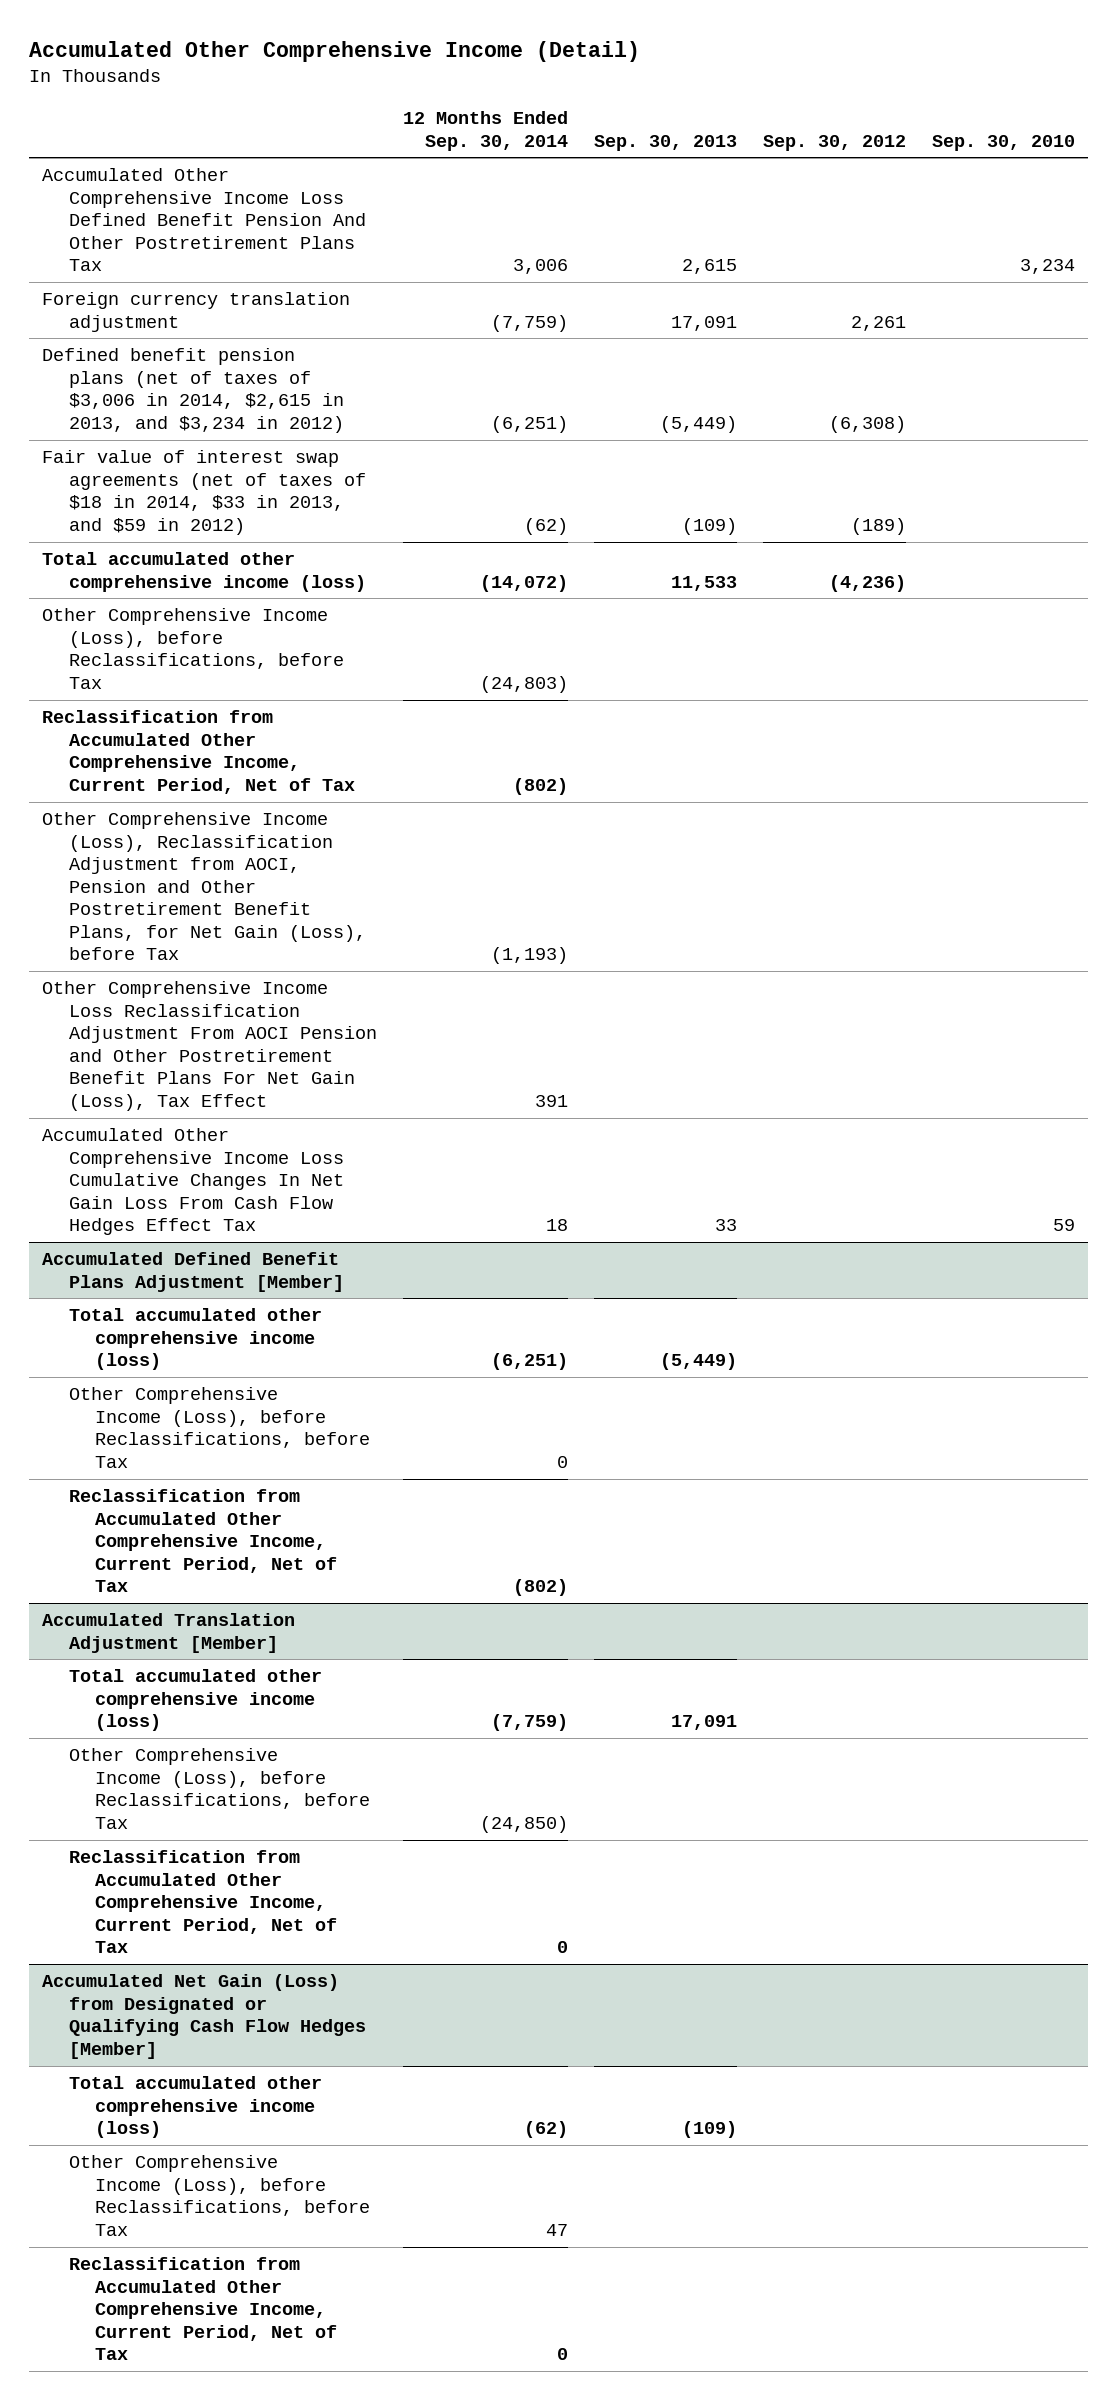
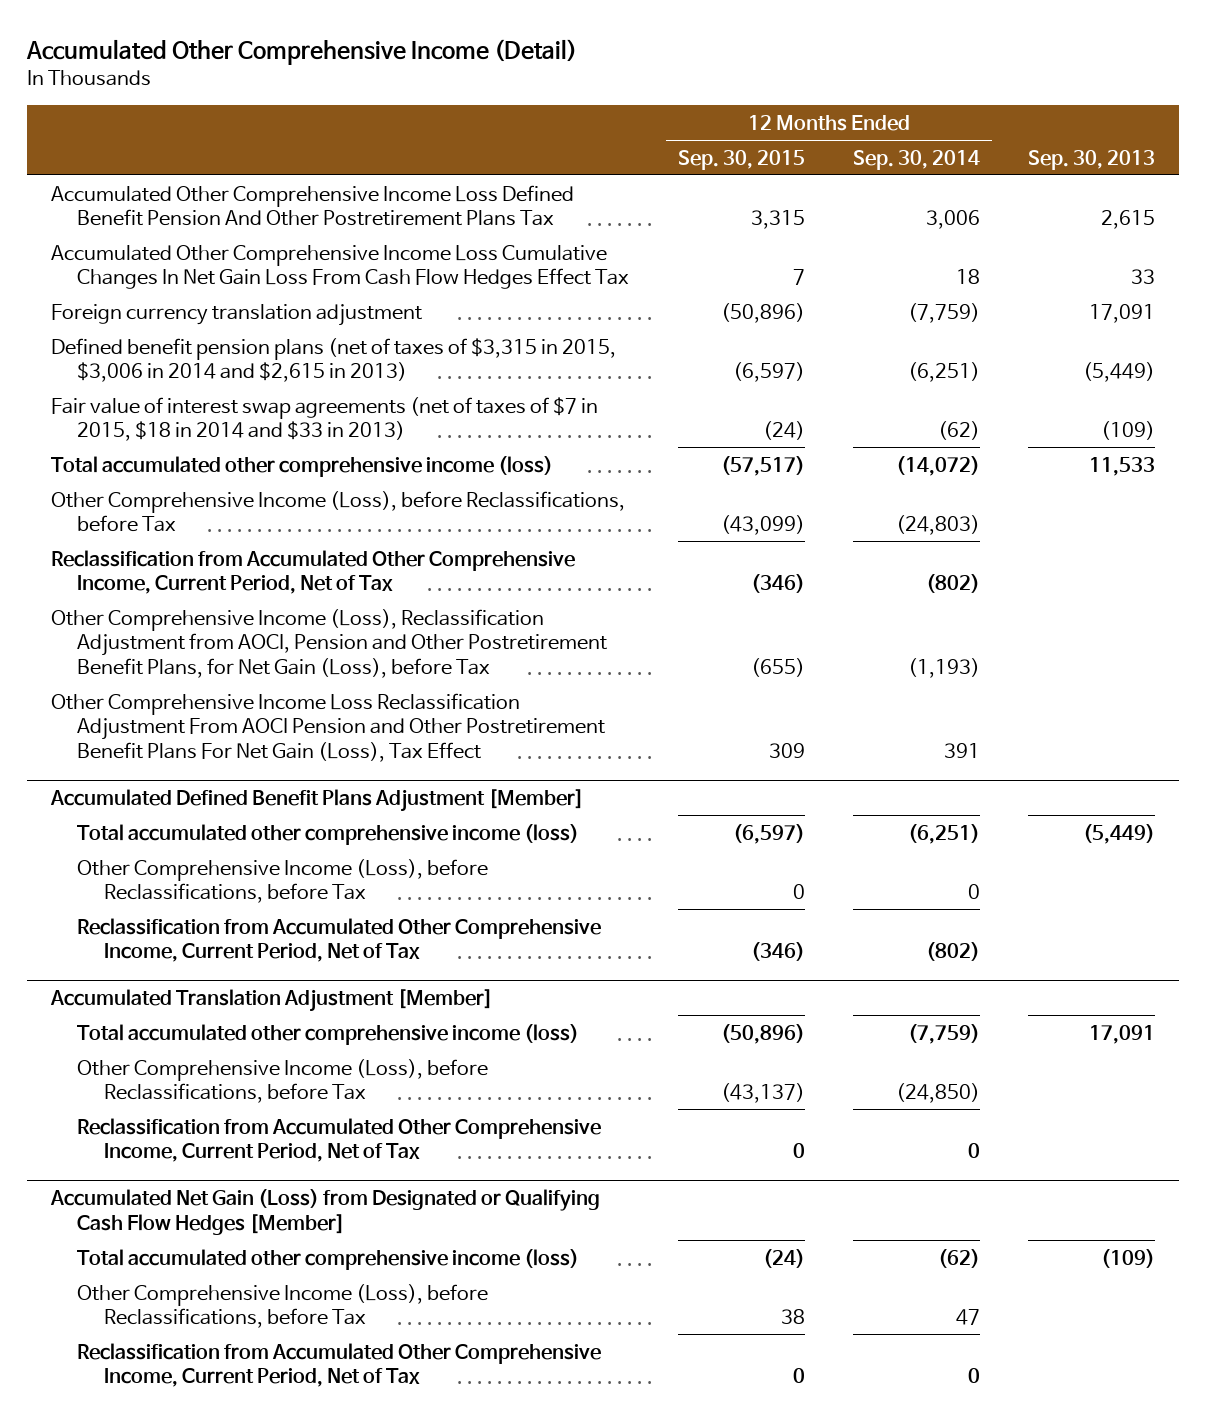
[762,134,906,151] Sep. 30, 2012 -> none
[931,134,1075,151] Sep. 30, 2010 -> none
none -> [677,149,805,170] Sep. 30, 2015
[41,1128,344,1236] Accumulated Other Comprehensive Income Loss Cumulative Changes In Net Gain Loss From Cash Flow Hedges Effect Tax -> [51,244,630,290] Accumulated Other Comprehensive Income Loss Cumulative Changes In Net Gain Loss From Cash Flow Hedges Effect Tax
[41,348,344,433] Defined benefit pension plans (net of taxes of $3,006 in 2014, $2,615 in 2013, and $3,234 in 2012) -> [51,337,617,383] Defined benefit pension plans (net of taxes of $3,315 in 2015, $3,006 in 2014 and $2,615 in 2013)
[41,450,366,535] Fair value of interest swap agreements (net of taxes of $18 in 2014, $33 in 2013, and $59 in 2012) -> [51,396,599,442] Fair value of interest swap agreements (net of taxes of $7 in 2015, $18 in 2014 and $33 in 2013)

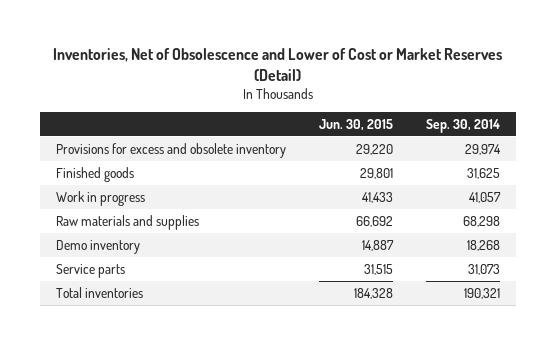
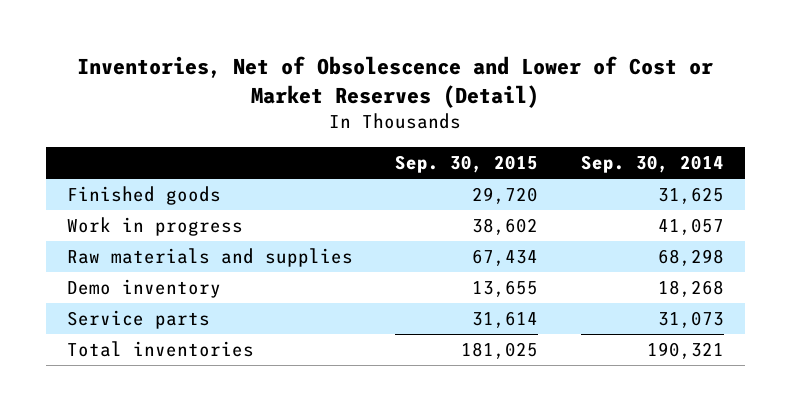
[318,118,393,131] Jun. 30, 2015 -> none
none -> [395,155,539,174] Sep. 30, 2015
[56,142,287,158] Provisions for excess and obsolete inventory -> none

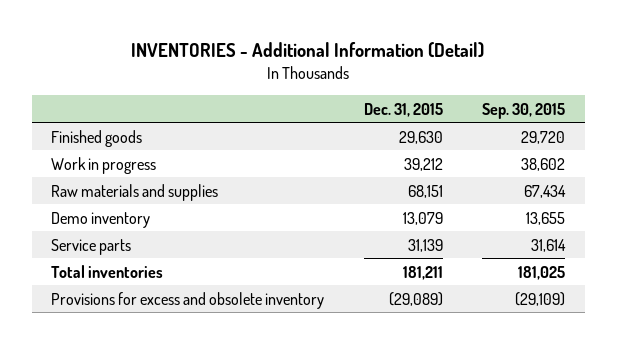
[77,56,714,109] Inventories, Net of Obsolescence and Lower of Cost or Market Reserves (Detail) -> [131,41,485,58] INVENTORIES - Additional Information (Detail)
[580,155,724,174] Sep. 30, 2014 -> none
none -> [363,102,443,117] Dec. 31, 2015
none -> [51,291,325,309] Provisions for excess and obsolete inventory

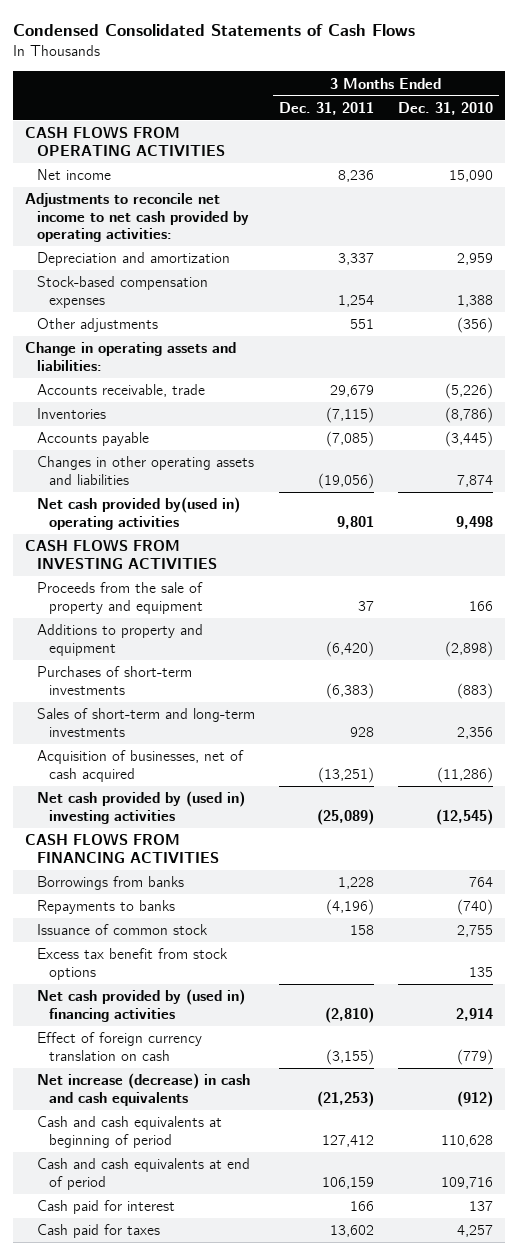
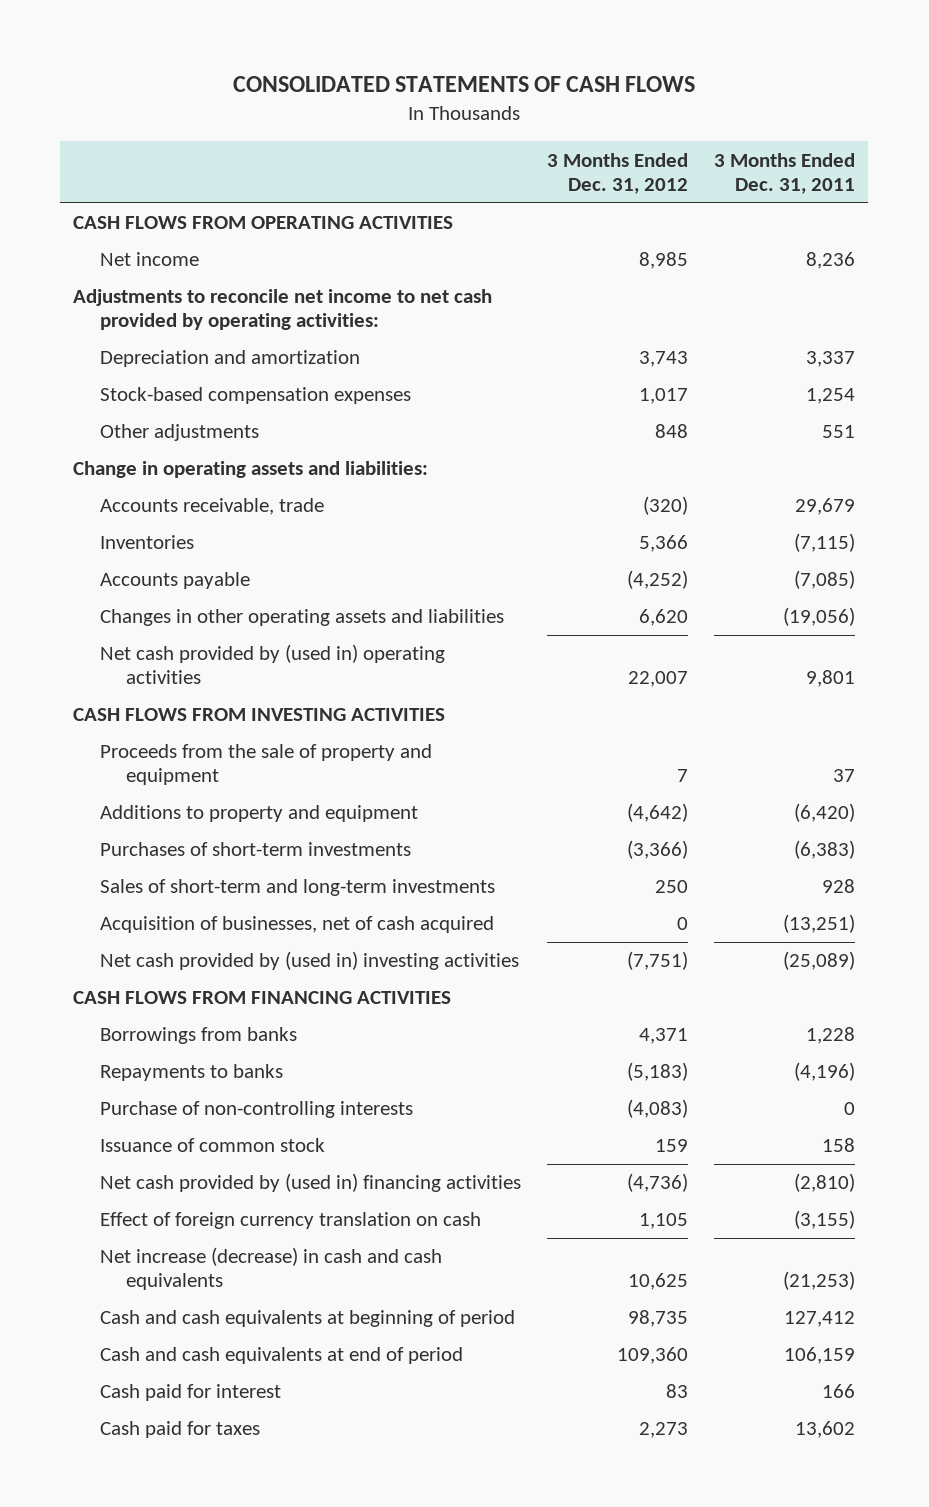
[13,24,416,37] Condensed Consolidated Statements of Cash Flows -> [233,76,696,93] CONSOLIDATED STATEMENTS OF CASH FLOWS
[397,101,493,115] Dec. 31, 2010 -> none
none -> [546,152,688,194] 3 Months Ended Dec. 31, 2012
[37,497,241,530] Net cash provided by(used in) operating activities -> [99,644,445,685] Net cash provided by (used in) operating activities
none -> [99,1101,413,1119] Purchase of non-controlling interests
[37,948,229,980] Excess tax benefit from stock options -> none

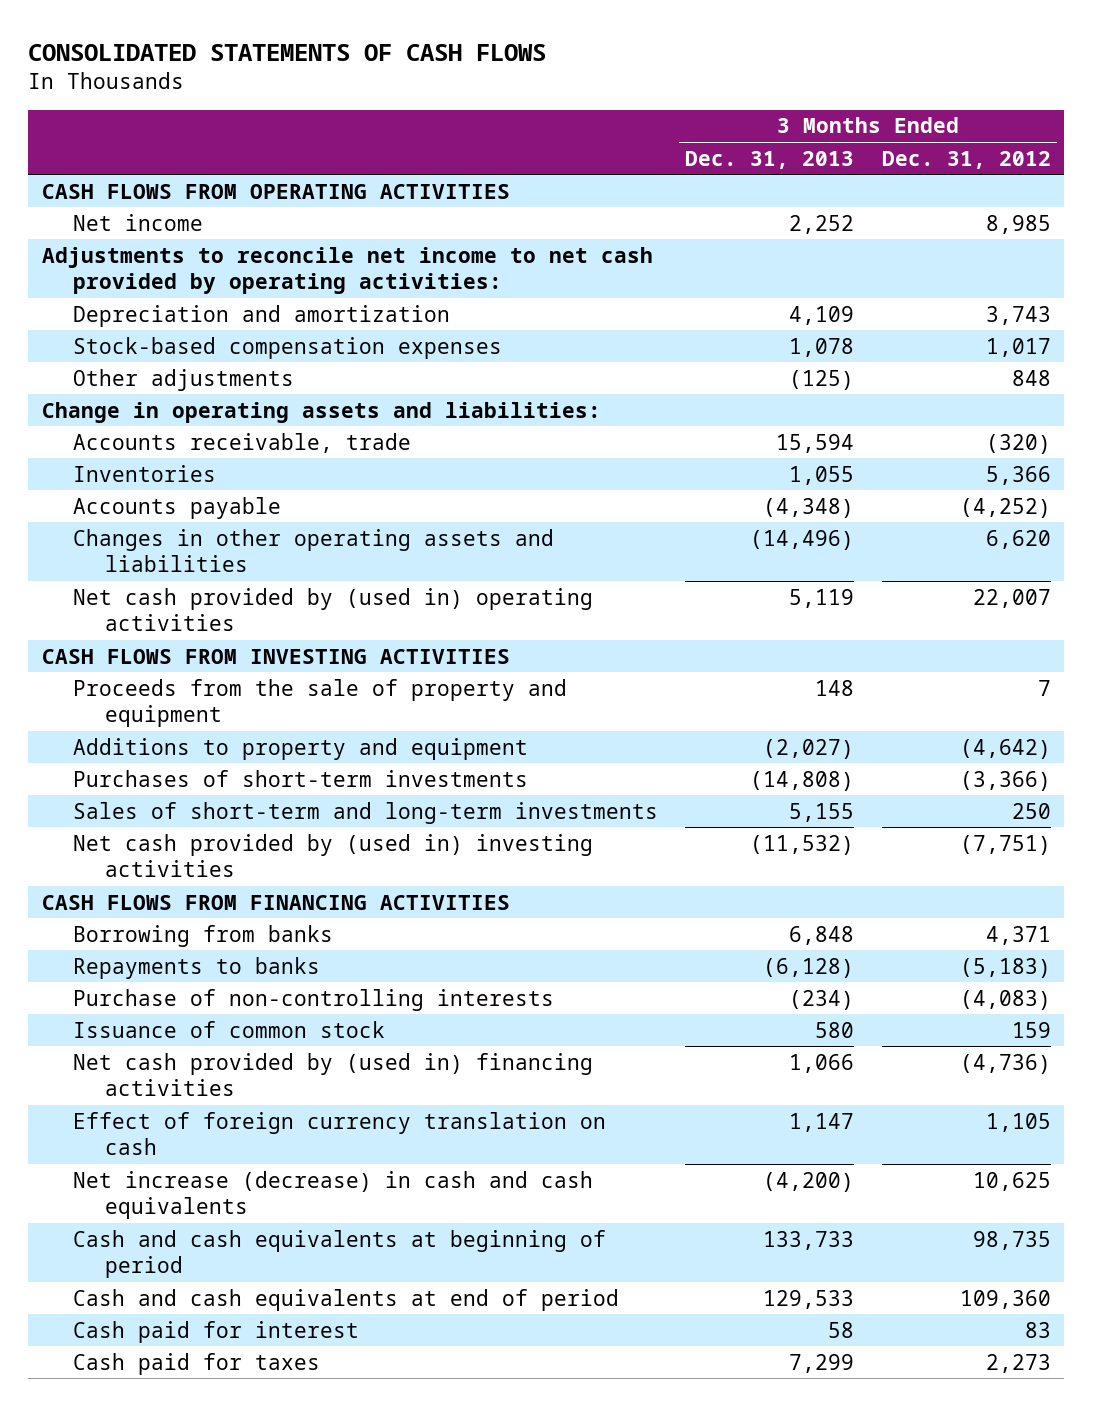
[714,152,856,194] 3 Months Ended Dec. 31, 2011 -> none
none -> [685,150,855,169] Dec. 31, 2013
[99,916,494,934] Acquisition of businesses, net of cash acquired -> none
[99,1027,297,1045] Borrowings from banks -> [73,924,334,947] Borrowing from banks

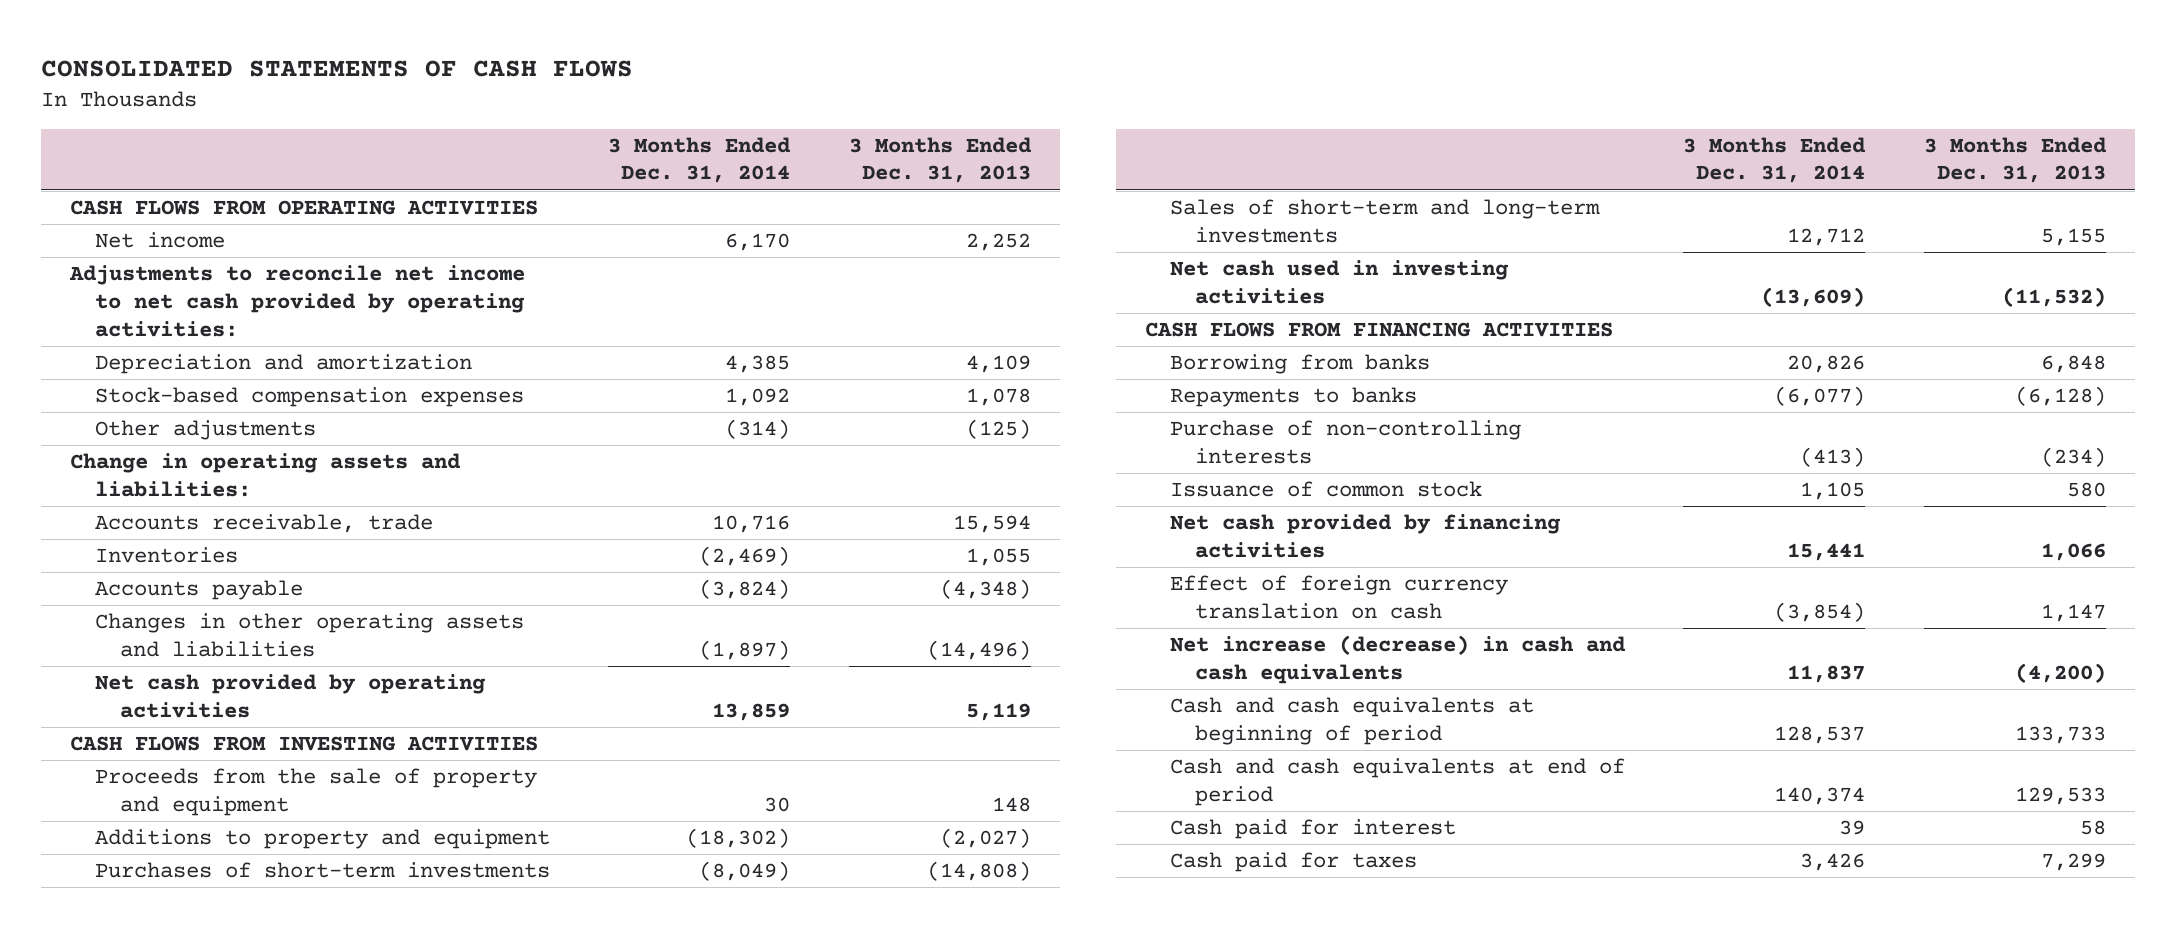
[881,150,1051,169] Dec. 31, 2012 -> none
none -> [608,136,792,184] 3 Months Ended Dec. 31, 2014
[73,587,594,631] Net cash provided by (used in) operating activities -> [94,674,486,718] Net cash provided by operating activities
[73,833,594,877] Net cash provided by (used in) investing activities -> [1169,260,1509,304] Net cash used in investing activities
[73,1052,594,1096] Net cash provided by (used in) financing activities -> [1169,514,1561,558] Net cash provided by financing activities

